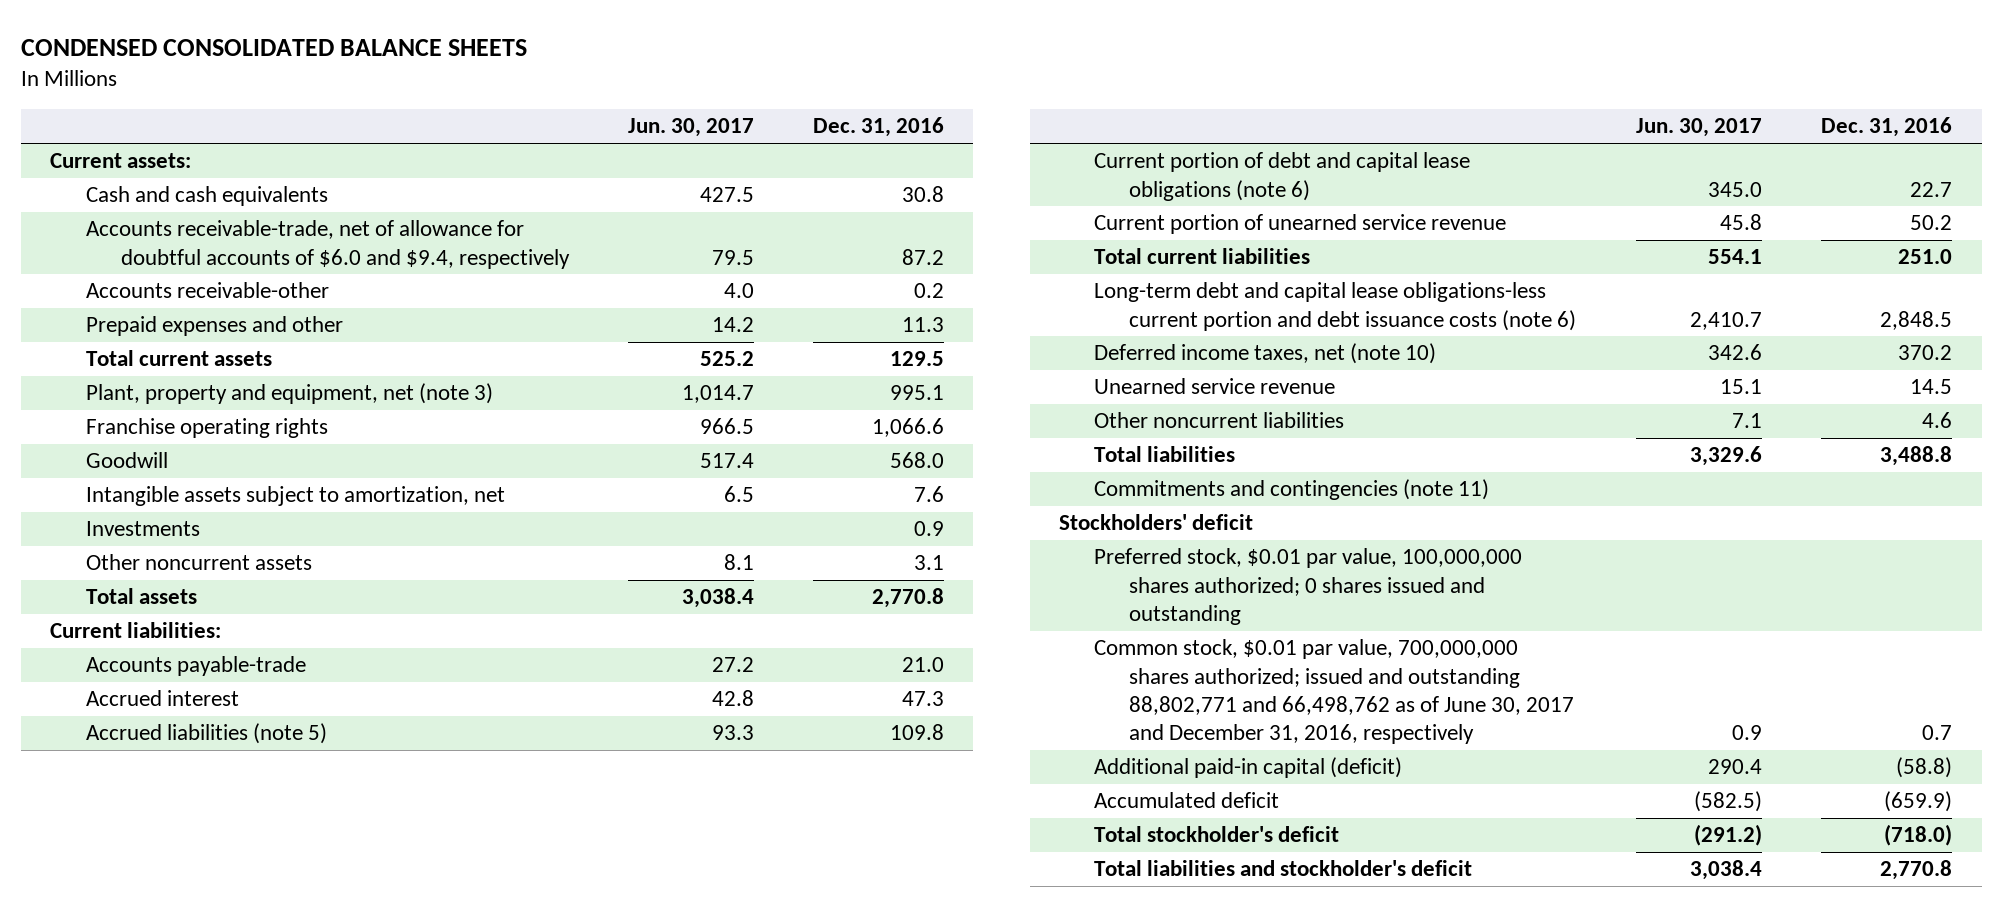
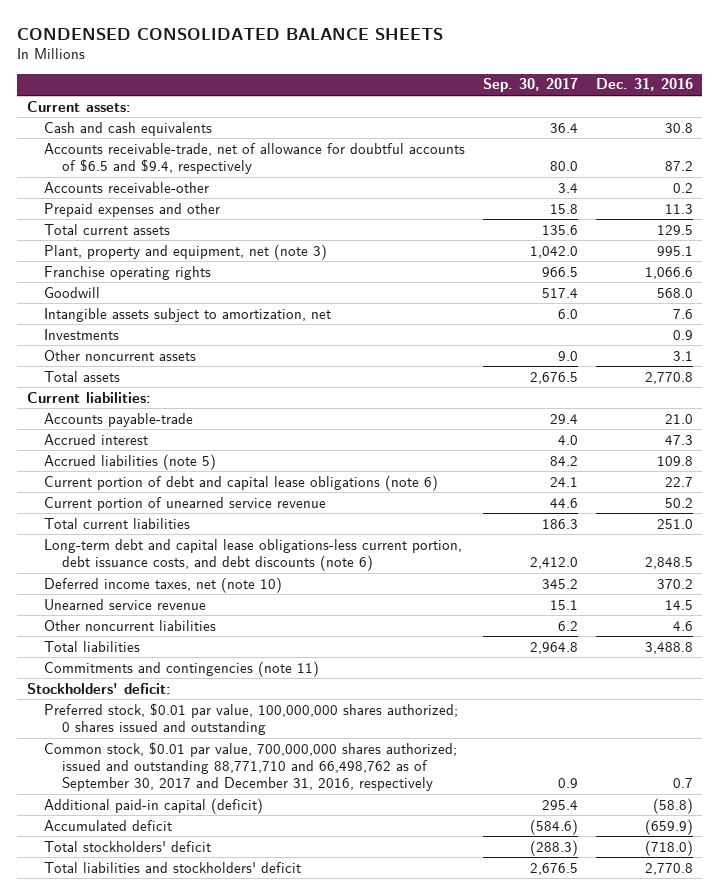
[627,118,754,138] Jun. 30, 2017 -> none
none -> [483,78,579,93] Sep. 30, 2017
[85,220,570,269] Accounts receivable-trade, net of allowance for doubtful accounts of $6.0 and $9.4, respectively -> [44,142,466,175] Accounts receivable-trade, net of allowance for doubtful accounts of $6.5 and $9.4, respectively
[1094,282,1577,331] Long-term debt and capital lease obligations-less current portion and debt issuance costs (note 6) -> [44,538,463,572] Long-term debt and capital lease obligations-less current portion, debt issuance costs, and debt discounts (note 6)
[1058,514,1253,531] Stockholders' deficit -> [26,682,171,694] Stockholders' deficit:
[1094,639,1575,745] Common stock, $0.01 par value, 700,000,000 shares authorized; issued and outstanding 88,802,771 and 66,498,762 as of June 30, 2017 and December 31, 2016, respectively -> [44,741,458,792] Common stock, $0.01 par value, 700,000,000 shares authorized; issued and outstanding 88,771,710 and 66,498,762 as of September 30, 2017 and December 31, 2016, respectively
[1094,826,1340,843] Total stockholder's deficit -> [44,840,212,852] Total stockholders' deficit
[1094,860,1473,877] Total liabilities and stockholder's deficit -> [44,861,302,873] Total liabilities and stockholders' deficit

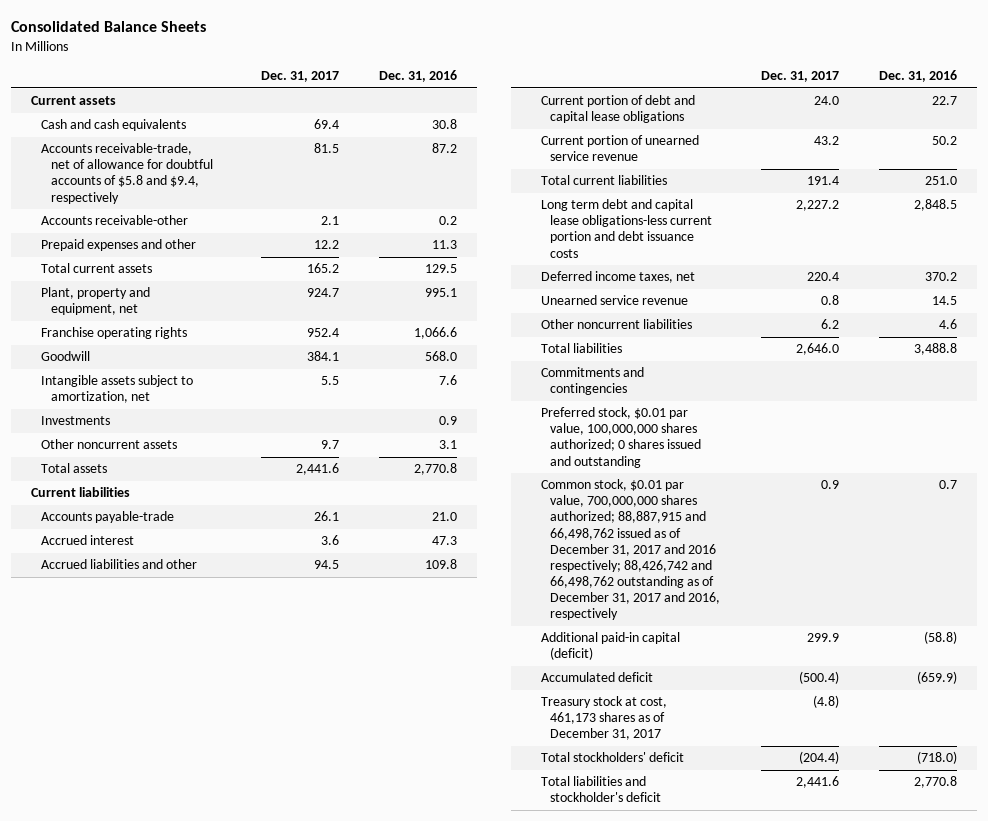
[17,27,444,40] CONDENSED CONSOLIDATED BALANCE SHEETS -> [11,21,207,33] Consolidated Balance Sheets
[483,78,579,93] Sep. 30, 2017 -> none
none -> [261,71,340,83] Dec. 31, 2017
[26,100,131,112] Current assets: -> [31,96,117,106] Current assets
[44,142,466,175] Accounts receivable-trade, net of allowance for doubtful accounts of $6.5 and $9.4, respectively -> [41,143,213,204] Accounts receivable-trade, net of allowance for doubtful accounts of $5.8 and $9.4, respectively
[44,243,328,260] Plant, property and equipment, net (note 3) -> [41,287,151,316] Plant, property and equipment, net
[26,391,151,403] Current liabilities: -> [31,487,131,498] Current liabilities
[44,453,217,470] Accrued liabilities (note 5) -> [41,559,198,570] Accrued liabilities and other
[44,474,439,491] Current portion of debt and capital lease obligations (note 6) -> [540,95,695,124] Current portion of debt and capital lease obligations
[44,538,463,572] Long-term debt and capital lease obligations-less current portion, debt issuance costs, and debt discounts (note 6) -> [540,199,713,258] Long term debt and capital lease obligations-less current portion and debt issuance costs
[44,576,283,593] Deferred income taxes, net (note 10) -> [540,271,695,284] Deferred income taxes, net
[26,682,171,694] Stockholders' deficit: -> none
[44,660,320,677] Commitments and contingencies (note 11) -> [540,367,644,396] Commitments and contingencies
[44,741,458,792] Common stock, $0.01 par value, 700,000,000 shares authorized; issued and outstanding 88,771,710 and 66,498,762 as of September 30, 2017 and December 31, 2016, respectively -> [540,479,721,621] Common stock, $0.01 par value, 700,000,000 shares authorized; 88,887,915 and 66,498,762 issued as of December 31, 2017 and 2016 respectively; 88,426,742 and 66,498,762 outstanding as of December 31, 2017 and 2016, respectively
none -> [540,696,667,741] Treasury stock at cost, 461,173 shares as of December 31, 2017
[44,861,302,873] Total liabilities and stockholders' deficit -> [540,776,662,803] Total liabilities and stockholder's deficit

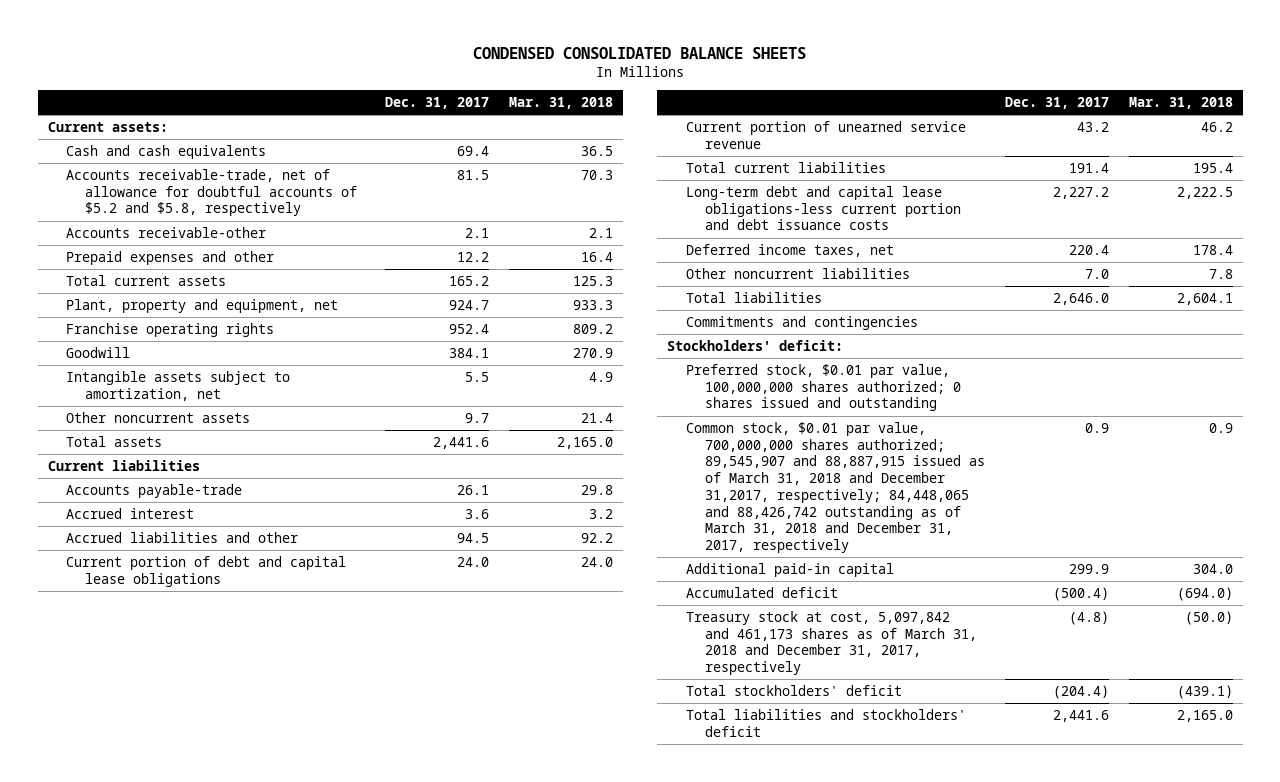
[11,21,207,33] Consolidated Balance Sheets -> [473,46,807,59] CONDENSED CONSOLIDATED BALANCE SHEETS
[379,70,458,83] Dec. 31, 2016 -> none
none -> [509,97,614,110] Mar. 31, 2018
[31,96,117,106] Current assets -> [47,121,168,132] Current assets:
[41,143,213,204] Accounts receivable-trade, net of allowance for doubtful accounts of $5.8 and $9.4, respectively -> [66,168,358,217] Accounts receivable-trade, net of allowance for doubtful accounts of $5.2 and $5.8, respectively
[41,416,111,426] Investments -> none
[540,199,713,258] Long term debt and capital lease obligations-less current portion and debt issuance costs -> [685,185,961,231] Long-term debt and capital lease obligations-less current portion and debt issuance costs
[540,295,688,306] Unearned service revenue -> none
[820,319,839,330] 6.2 -> [1084,268,1109,279] 7.0
none -> [666,339,843,351] Stockholders' deficit:
[540,479,721,621] Common stock, $0.01 par value, 700,000,000 shares authorized; 88,887,915 and 66,498,762 issued as of December 31, 2017 and 2016 respectively; 88,426,742 and 66,498,762 outstanding as of December 31, 2017 and 2016, respectively -> [685,421,985,554] Common stock, $0.01 par value, 700,000,000 shares authorized; 89,545,907 and 88,887,915 issued as of March 31, 2018 and December 31,2017, respectively; 84,448,065 and 88,426,742 outstanding as of March 31, 2018 and December 31, 2017, respectively
[540,632,680,661] Additional paid-in capital (deficit) -> [685,562,894,577] Additional paid-in capital
[540,696,667,741] Treasury stock at cost, 461,173 shares as of December 31, 2017 -> [685,610,977,676] Treasury stock at cost, 5,097,842 and 461,173 shares as of March 31, 2018 and December 31, 2017, respectively
[540,776,662,803] Total liabilities and stockholder's deficit -> [685,708,966,737] Total liabilities and stockholders' deficit

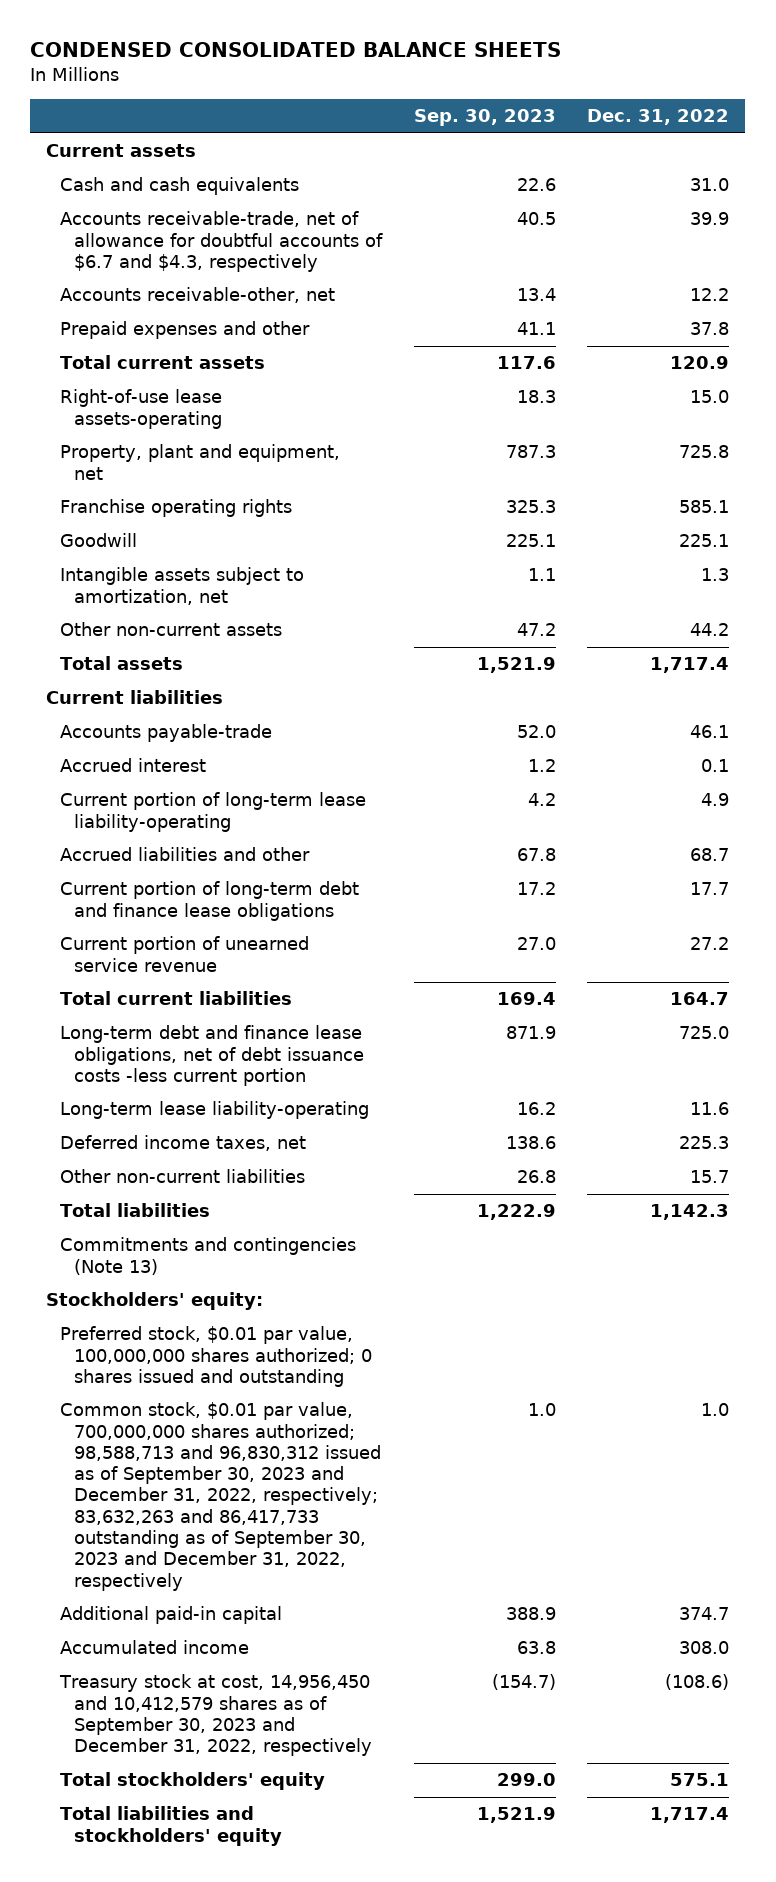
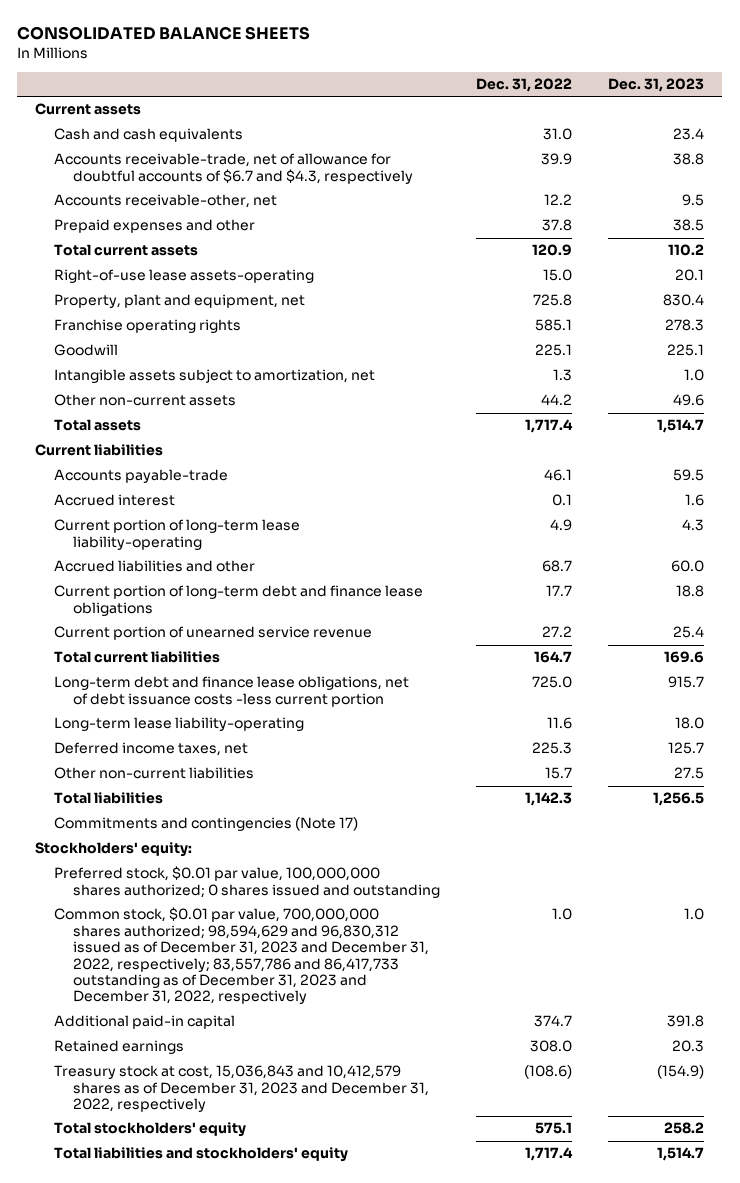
[30,42,562,58] CONDENSED CONSOLIDATED BALANCE SHEETS -> [17,25,311,40] CONSOLIDATED BALANCE SHEETS
[413,109,556,127] Sep. 30, 2023 -> none
none -> [608,77,705,92] Dec. 31, 2023
[59,1237,356,1275] Commitments and contingencies (Note 13) -> [54,817,359,832] Commitments and contingencies (Note 17)
[59,1402,381,1591] Common stock, $0.01 par value, 700,000,000 shares authorized; 98,588,713 and 96,830,312 issued as of September 30, 2023 and December 31, 2022, respectively; 83,632,263 and 86,417,733 outstanding as of September 30, 2023 and December 31, 2022, respectively -> [54,907,429,1005] Common stock, $0.01 par value, 700,000,000 shares authorized; 98,594,629 and 96,830,312 issued as of December 31, 2023 and December 31, 2022, respectively; 83,557,786 and 86,417,733 outstanding as of December 31, 2023 and December 31, 2022, respectively
[59,1640,249,1655] Accumulated income -> [54,1040,185,1055] Retained earnings
[58,1674,372,1757] Treasury stock at cost, 14,956,450 and 10,412,579 shares as of September 30, 2023 and December 31, 2022, respectively -> [54,1065,429,1113] Treasury stock at cost, 15,036,843 and 10,412,579 shares as of December 31, 2023 and December 31, 2022, respectively

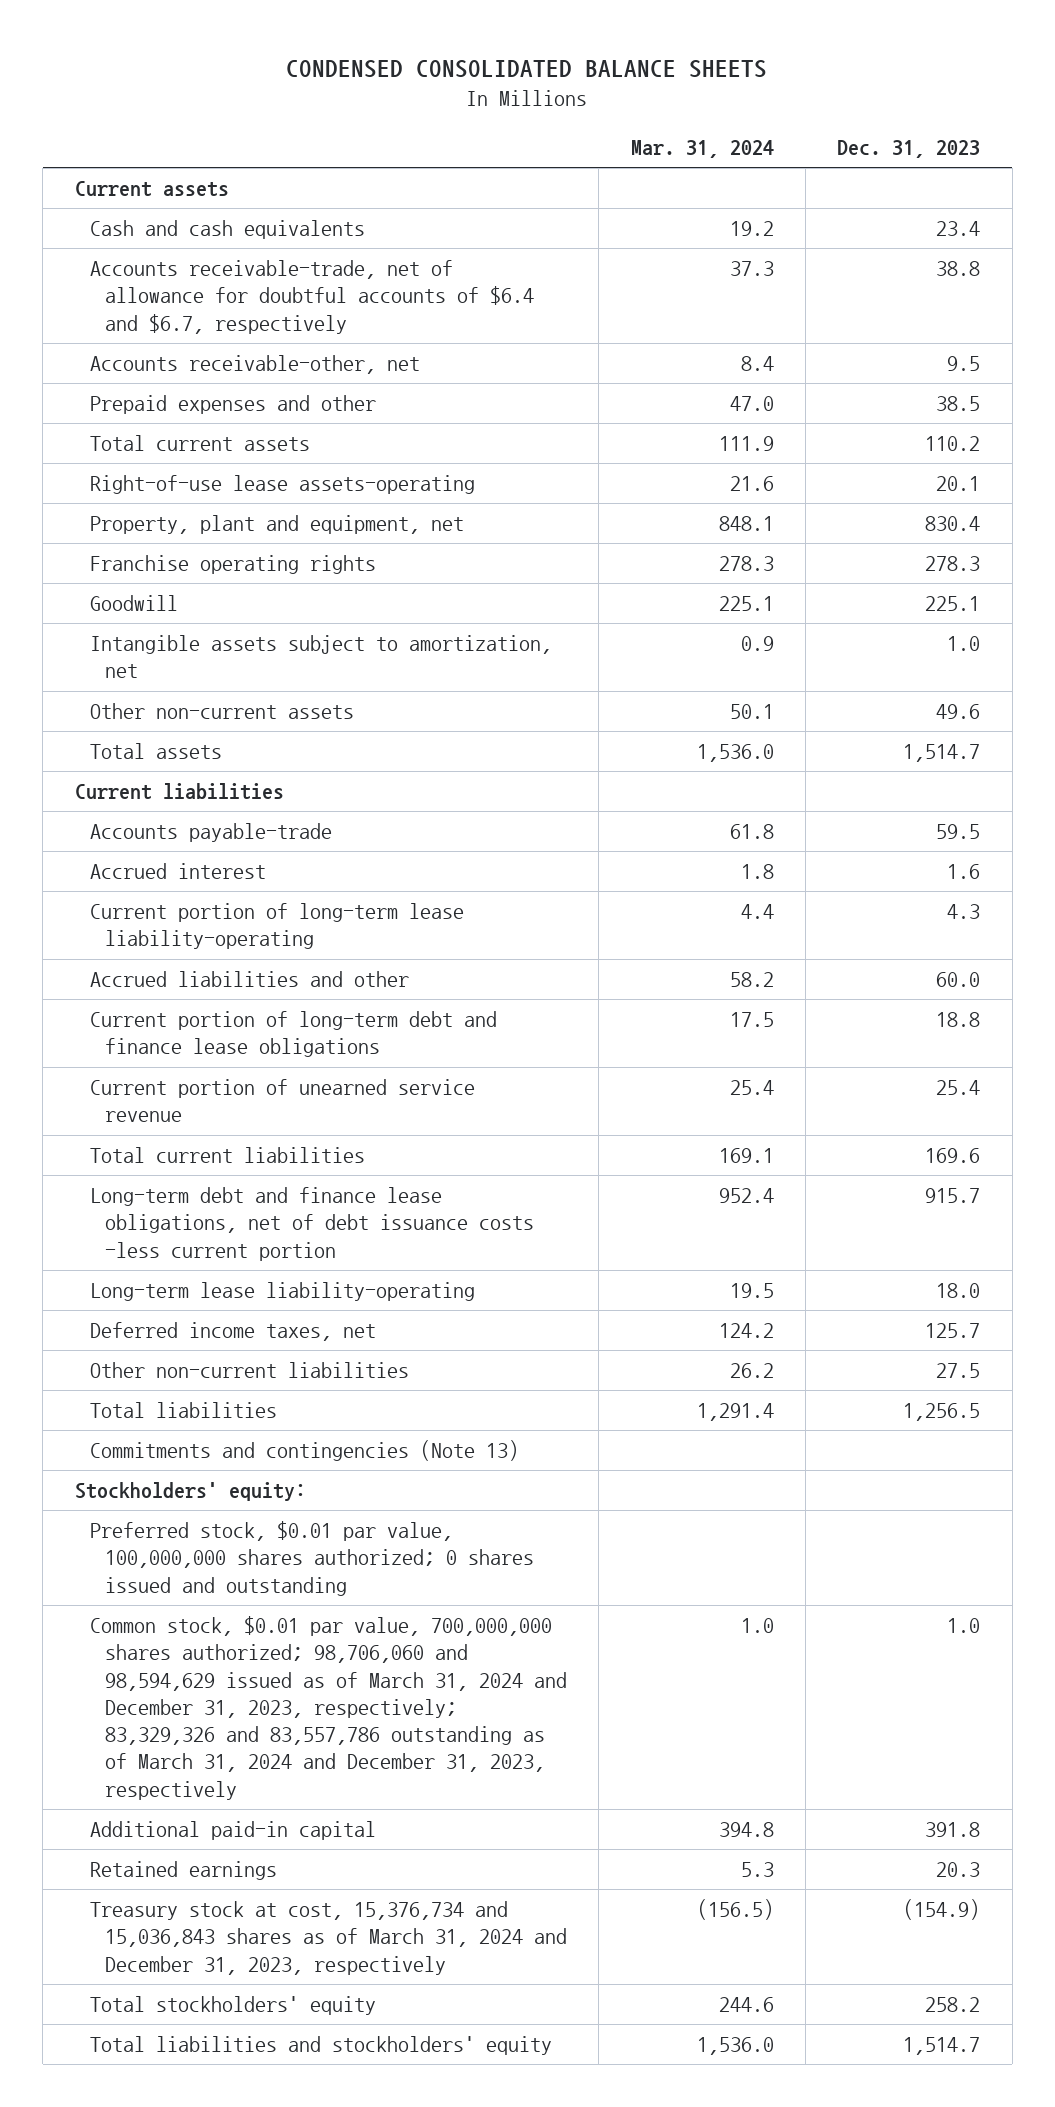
[17,25,311,40] CONSOLIDATED BALANCE SHEETS -> [286,60,768,79] CONDENSED CONSOLIDATED BALANCE SHEETS
[476,77,573,92] Dec. 31, 2022 -> none
none -> [630,140,774,159] Mar. 31, 2024
[54,153,413,184] Accounts receivable-trade, net of allowance for doubtful accounts of $6.7 and $4.3, respectively -> [89,260,535,334] Accounts receivable-trade, net of allowance for doubtful accounts of $6.4 and $6.7, respectively
[54,817,359,832] Commitments and contingencies (Note 17) -> [89,1440,519,1462] Commitments and contingencies (Note 13)
[54,907,429,1005] Common stock, $0.01 par value, 700,000,000 shares authorized; 98,594,629 and 96,830,312 issued as of December 31, 2023 and December 31, 2022, respectively; 83,557,786 and 86,417,733 outstanding as of December 31, 2023 and December 31, 2022, respectively -> [89,1616,568,1800] Common stock, $0.01 par value, 700,000,000 shares authorized; 98,706,060 and 98,594,629 issued as of March 31, 2024 and December 31, 2023, respectively; 83,329,326 and 83,557,786 outstanding as of March 31, 2024 and December 31, 2023, respectively
[54,1065,429,1113] Treasury stock at cost, 15,036,843 and 10,412,579 shares as of December 31, 2023 and December 31, 2022, respectively -> [89,1901,568,1975] Treasury stock at cost, 15,376,734 and 15,036,843 shares as of March 31, 2024 and December 31, 2023, respectively

